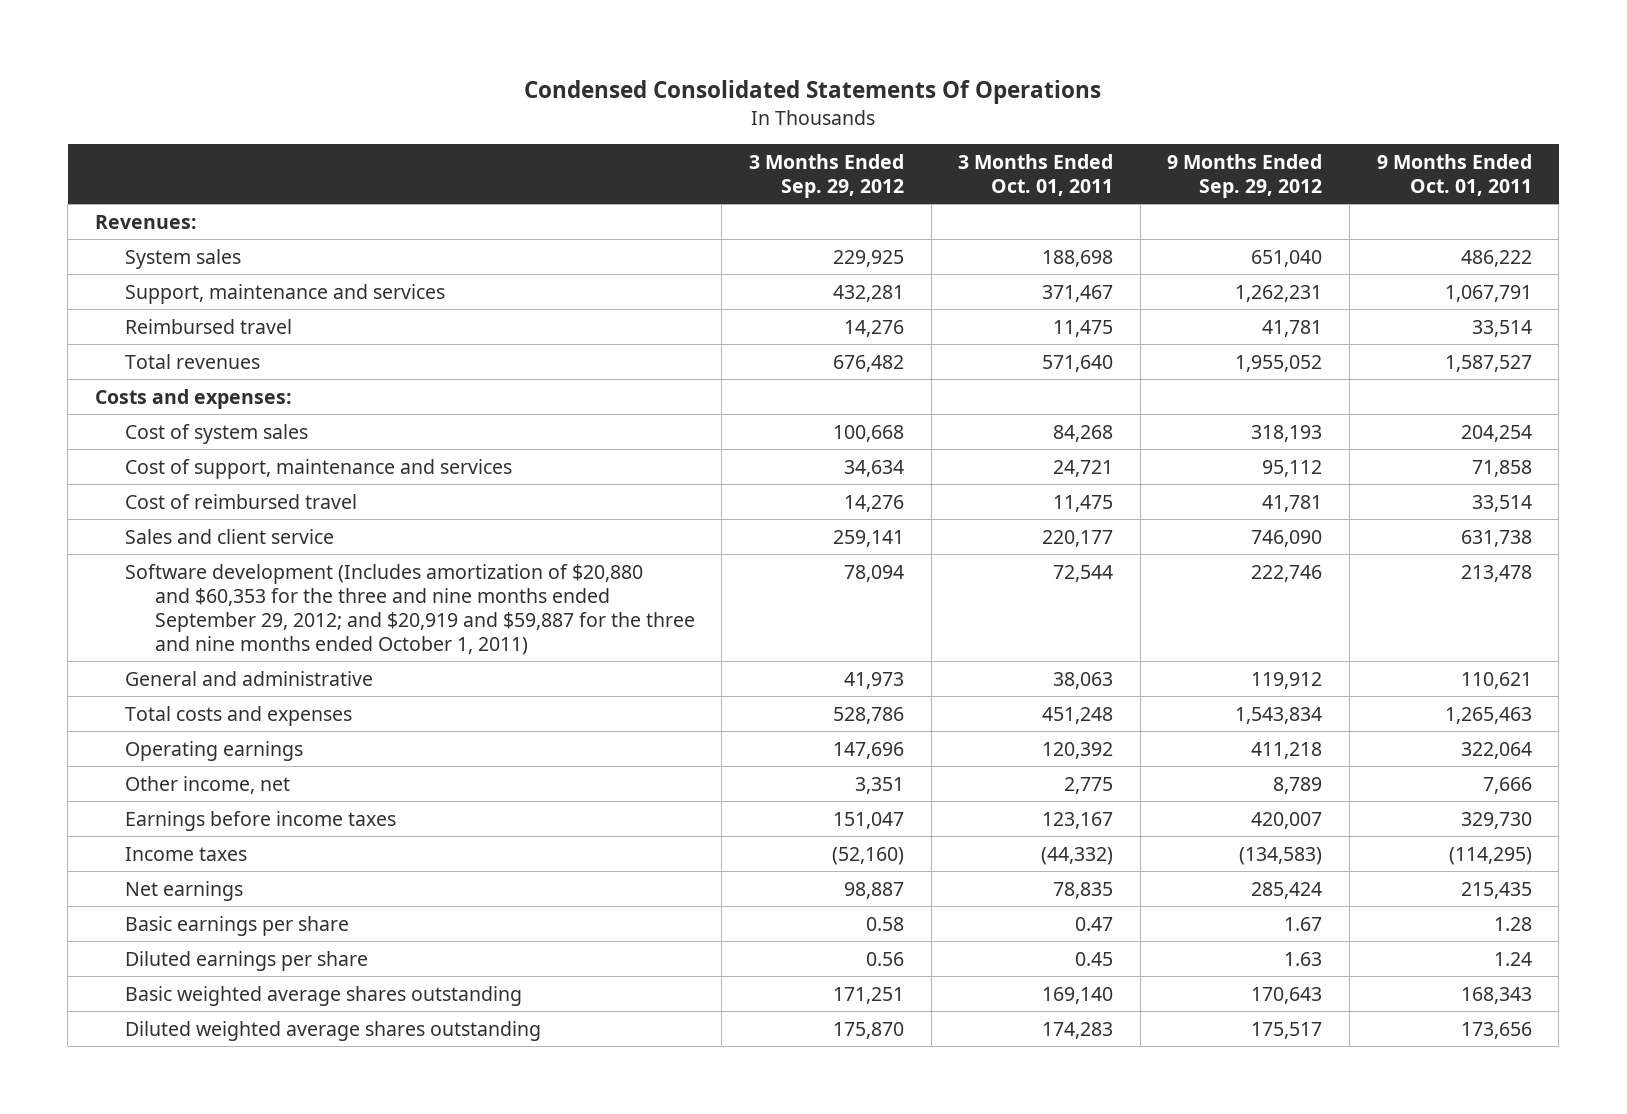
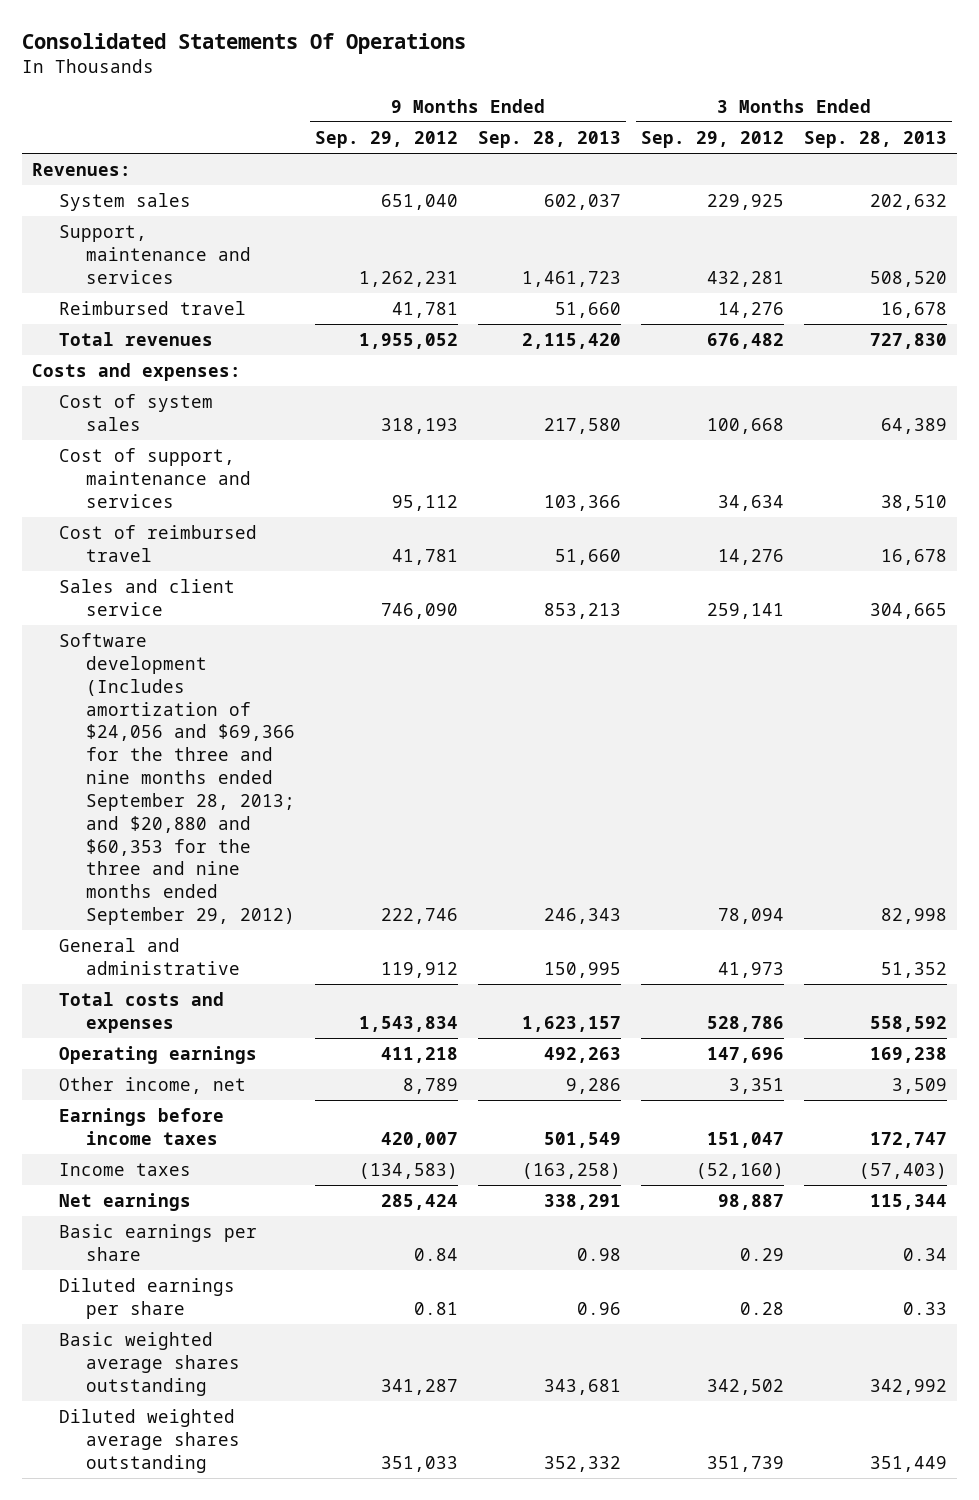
[524,80,1102,105] Condensed Consolidated Statements Of Operations -> [21,33,466,55] Consolidated Statements Of Operations
[958,153,1114,196] 3 Months Ended Oct. 01, 2011 -> none
[1376,153,1532,196] 9 Months Ended Oct. 01, 2011 -> none
none -> [477,130,621,148] Sep. 28, 2013
none -> [804,130,948,148] Sep. 28, 2013
[124,563,695,655] Software development (Includes amortization of $20,880 and $60,353 for the three and nine months ended September 29, 2012; and $20,919 and $59,887 for the three and nine months ended October 1, 2011) -> [58,633,295,926] Software development (Includes amortization of $24,056 and $69,366 for the three and nine months ended September 28, 2013; and $20,880 and $60,353 for the three and nine months ended September 29, 2012)
[866,916,905,931] 0.58 -> [740,1247,785,1261] 0.29
[1284,916,1323,931] 1.67 -> [413,1247,458,1261] 0.84
[866,951,905,966] 0.56 -> [740,1301,785,1315] 0.28
[1284,951,1323,966] 1.63 -> [413,1301,458,1315] 0.81
[833,986,905,1004] 171,251 -> [707,1378,785,1395] 342,502
[1251,986,1323,1004] 170,643 -> [380,1378,458,1395] 341,287
[833,1021,905,1039] 175,870 -> [707,1455,785,1472] 351,739
[1251,1021,1323,1039] 175,517 -> [380,1455,458,1472] 351,033

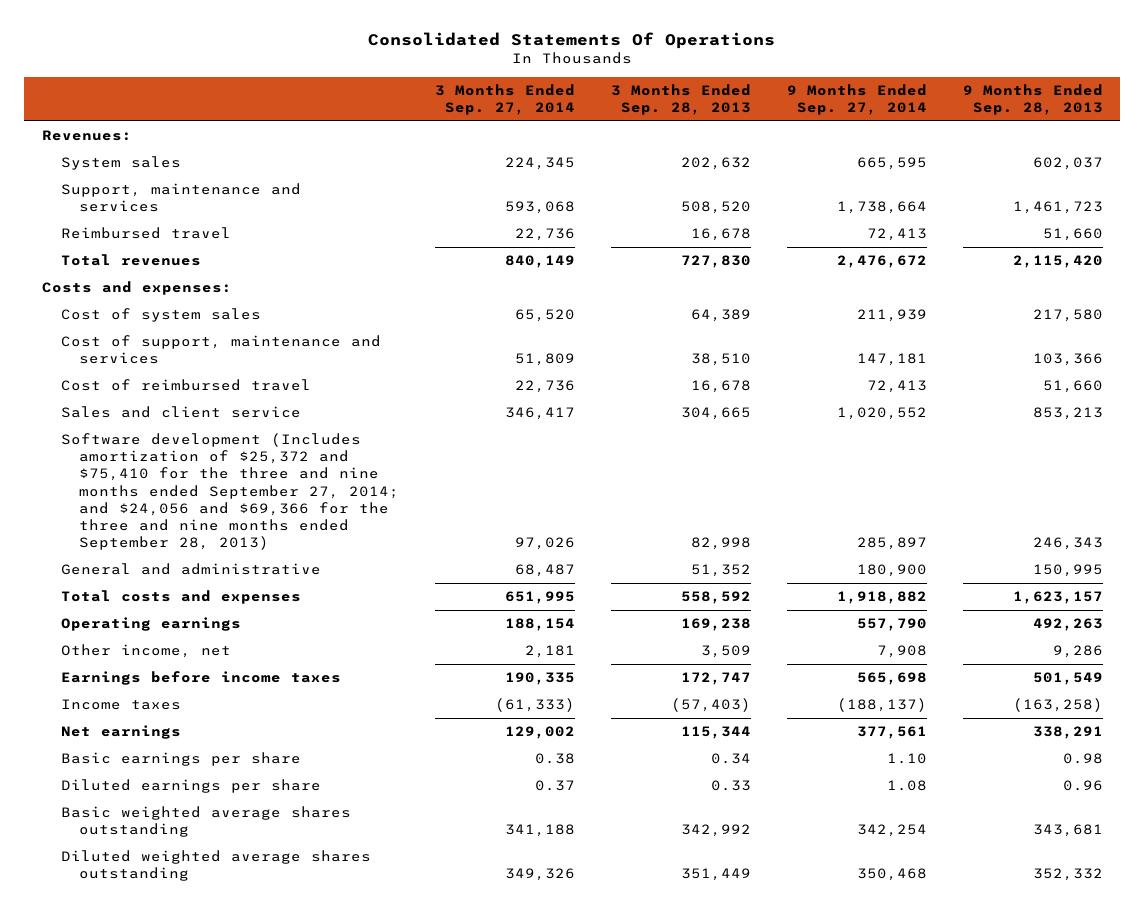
[314,130,458,148] Sep. 29, 2012 -> none
[641,130,785,148] Sep. 29, 2012 -> none
none -> [435,83,576,115] 3 Months Ended Sep. 27, 2014
none -> [786,83,927,115] 9 Months Ended Sep. 27, 2014
[58,633,295,926] Software development (Includes amortization of $24,056 and $69,366 for the three and nine months ended September 28, 2013; and $20,880 and $60,353 for the three and nine months ended September 29, 2012) -> [60,433,400,550] Software development (Includes amortization of $25,372 and $75,410 for the three and nine months ended September 27, 2014; and $24,056 and $69,366 for the three and nine months ended September 28, 2013)

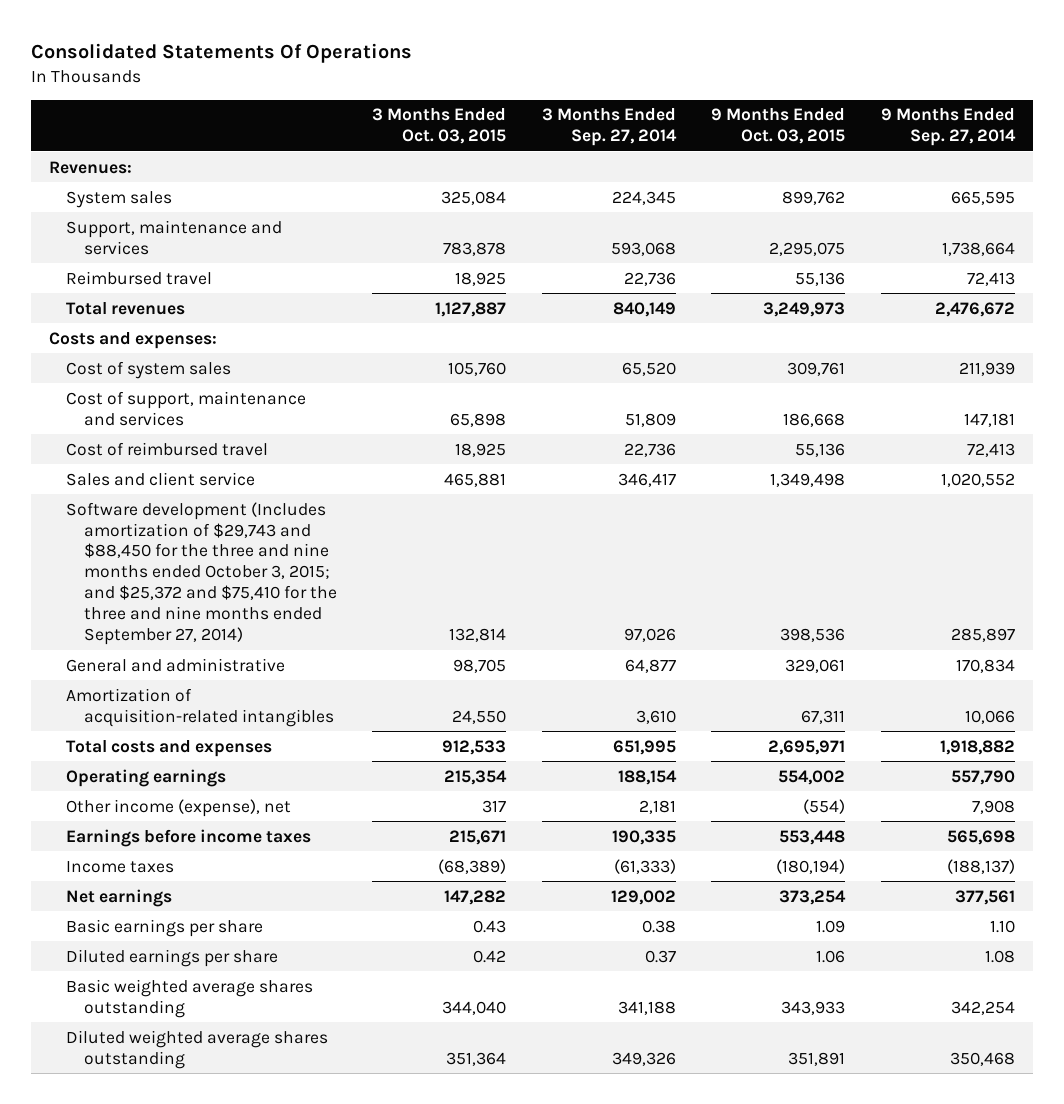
[610,83,751,115] 3 Months Ended Sep. 28, 2013 -> none
[962,83,1103,115] 9 Months Ended Sep. 28, 2013 -> none
none -> [372,108,507,145] 3 Months Ended Oct. 03, 2015
none -> [711,108,846,145] 9 Months Ended Oct. 03, 2015
[60,433,400,550] Software development (Includes amortization of $25,372 and $75,410 for the three and nine months ended September 27, 2014; and $24,056 and $69,366 for the three and nine months ended September 28, 2013) -> [66,501,337,645] Software development (Includes amortization of $29,743 and $88,450 for the three and nine months ended October 3, 2015; and $25,372 and $75,410 for the three and nine months ended September 27, 2014)
[515,564,576,578] 68,487 -> [624,658,676,673] 64,877
[856,564,927,578] 180,900 -> [955,658,1015,673] 170,834
none -> [66,687,334,727] Amortization of acquisition-related intangibles
[60,644,231,659] Other income, net -> [66,798,292,817] Other income (expense), net

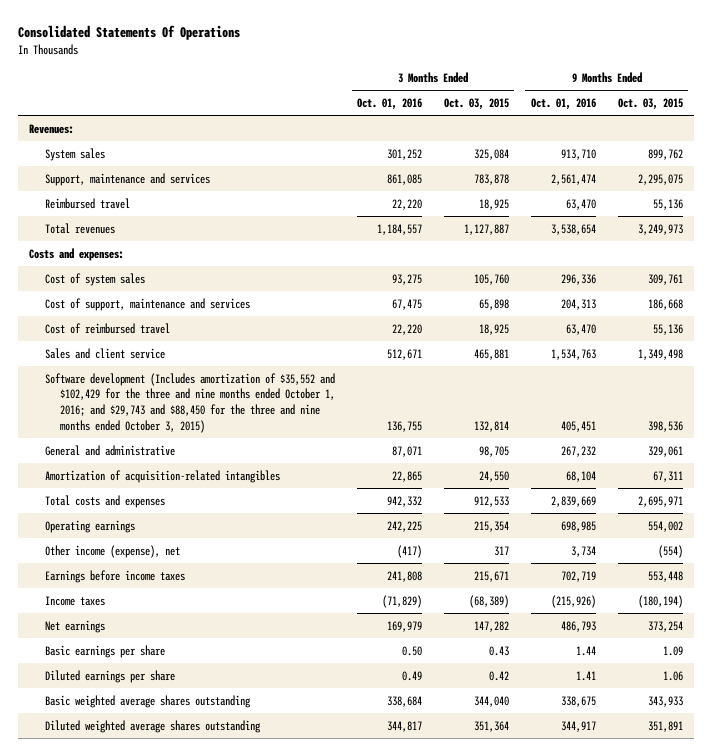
[541,108,677,147] 3 Months Ended Sep. 27, 2014 -> none
[880,108,1016,147] 9 Months Ended Sep. 27, 2014 -> none
none -> [357,98,423,111] Oct. 01, 2016
none -> [530,98,596,111] Oct. 01, 2016
[66,501,337,645] Software development (Includes amortization of $29,743 and $88,450 for the three and nine months ended October 3, 2015; and $25,372 and $75,410 for the three and nine months ended September 27, 2014) -> [44,372,336,433] Software development (Includes amortization of $35,552 and $102,429 for the three and nine months ended October 1, 2016; and $29,743 and $88,450 for the three and nine months ended October 3, 2015)

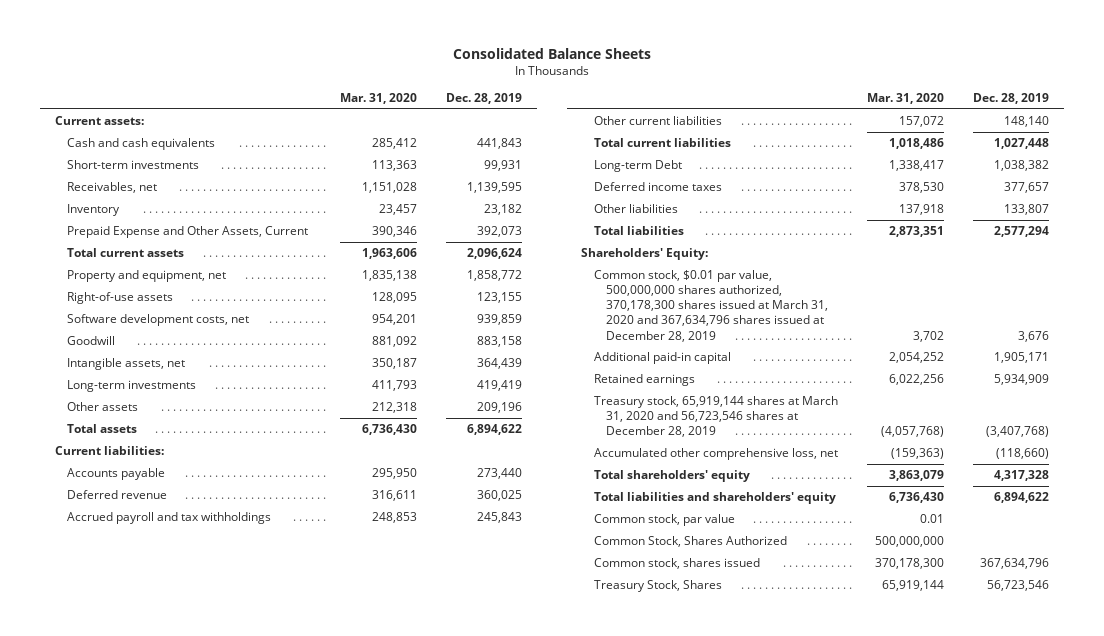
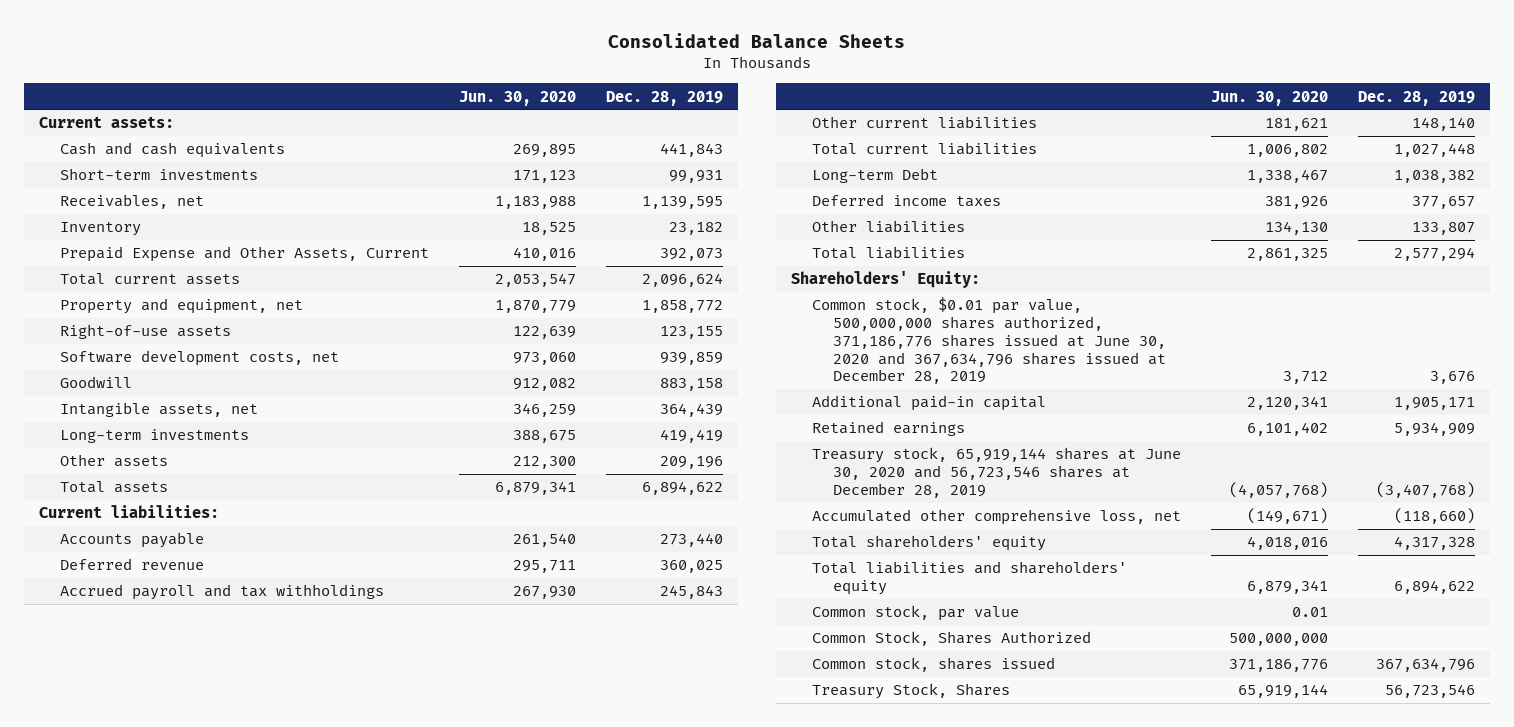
[340,93,418,105] Mar. 31, 2020 -> none
none -> [458,90,576,106] Jun. 30, 2020
[593,270,829,342] Common stock, $0.01 par value, 500,000,000 shares authorized, 370,178,300 shares issued at March 31, 2020 and 367,634,796 shares issued at December 28, 2019 -> [812,297,1167,385] Common stock, $0.01 par value, 500,000,000 shares authorized, 371,186,776 shares issued at June 30, 2020 and 367,634,796 shares issued at December 28, 2019
[593,396,838,438] Treasury stock, 65,919,144 shares at March 31, 2020 and 56,723,546 shares at December 28, 2019 -> [812,447,1182,498] Treasury stock, 65,919,144 shares at June 30, 2020 and 56,723,546 shares at December 28, 2019

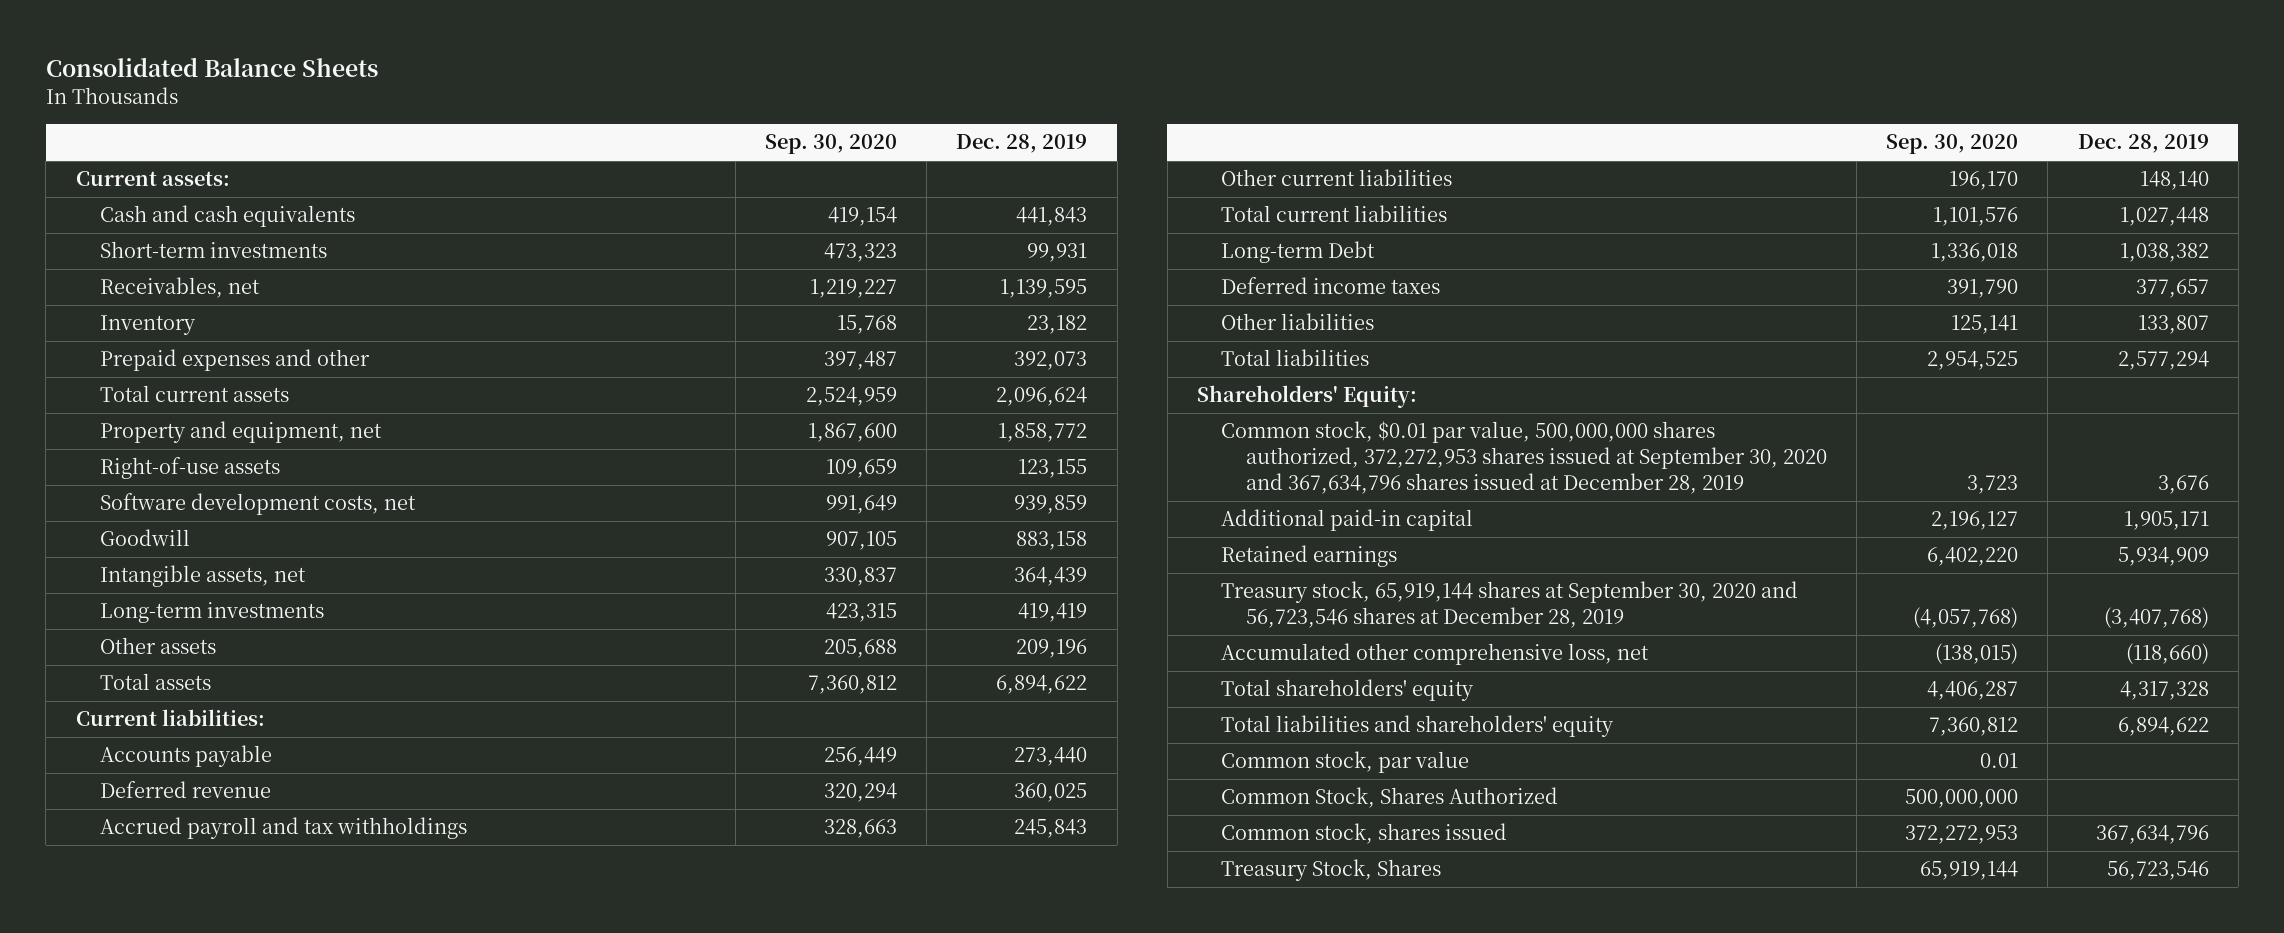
[458,90,576,106] Jun. 30, 2020 -> none
none -> [764,134,897,155] Sep. 30, 2020
[59,246,429,263] Prepaid Expense and Other Assets, Current -> [99,349,370,372] Prepaid expenses and other
[812,297,1167,385] Common stock, $0.01 par value, 500,000,000 shares authorized, 371,186,776 shares issued at June 30, 2020 and 367,634,796 shares issued at December 28, 2019 -> [1221,421,1827,494] Common stock, $0.01 par value, 500,000,000 shares authorized, 372,272,953 shares issued at September 30, 2020 and 367,634,796 shares issued at December 28, 2019
[812,447,1182,498] Treasury stock, 65,919,144 shares at June 30, 2020 and 56,723,546 shares at December 28, 2019 -> [1221,581,1799,629] Treasury stock, 65,919,144 shares at September 30, 2020 and 56,723,546 shares at December 28, 2019

